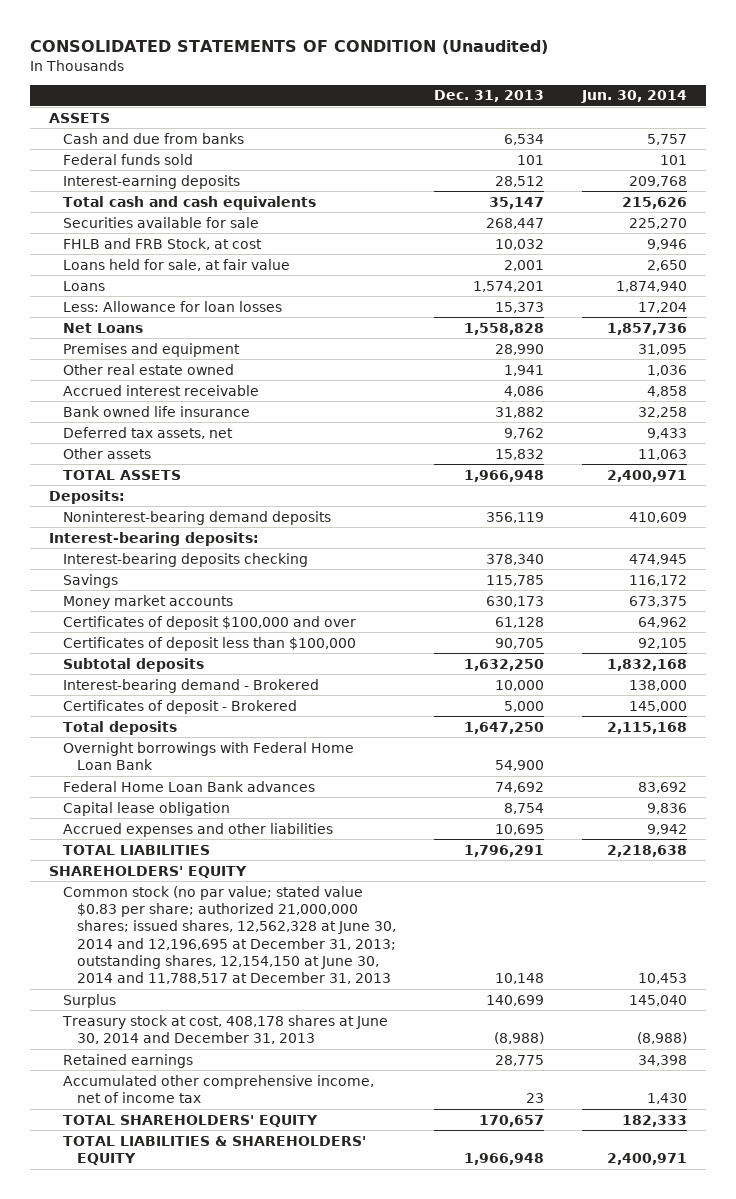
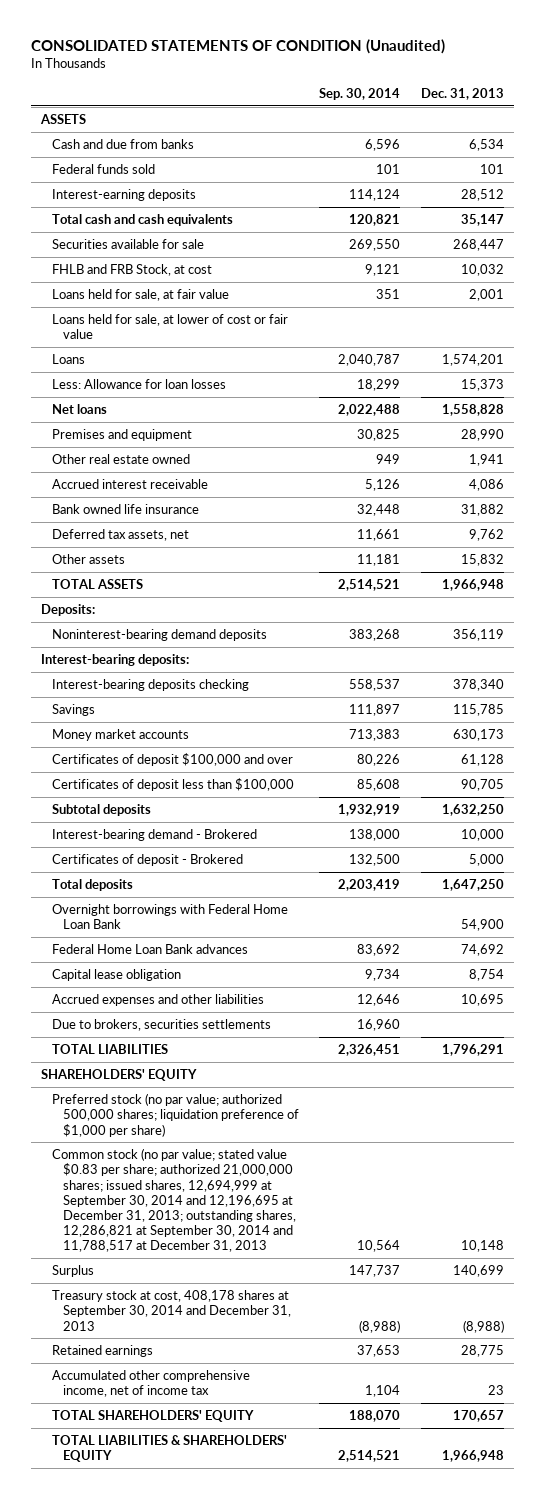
[581,90,688,104] Jun. 30, 2014 -> none
none -> [319,87,401,100] Sep. 30, 2014
none -> [52,314,289,340] Loans held for sale, at lower of cost or fair value
[62,322,143,333] Net Loans -> [52,404,108,415] Net loans
none -> [52,1019,272,1032] Due to brokers, securities settlements
none -> [52,1093,299,1137] Preferred stock (no par value; authorized 500,000 shares; liquidation preference of $1,000 per share)
[62,885,397,985] Common stock (no par value; stated value $0.83 per share; authorized 21,000,000 shares; issued shares, 12,562,328 at June 30, 2014 and 12,196,695 at December 31, 2013; outstanding shares, 12,154,150 at June 30, 2014 and 11,788,517 at December 31, 2013 -> [52,1148,296,1253] Common stock (no par value; stated value $0.83 per share; authorized 21,000,000 shares; issued shares, 12,694,999 at September 30, 2014 and 12,196,695 at December 31, 2013; outstanding shares, 12,286,821 at September 30, 2014 and 11,788,517 at December 31, 2013
[61,1014,388,1045] Treasury stock at cost, 408,178 shares at June 30, 2014 and December 31, 2013 -> [52,1290,291,1331] Treasury stock at cost, 408,178 shares at September 30, 2014 and December 31, 2013

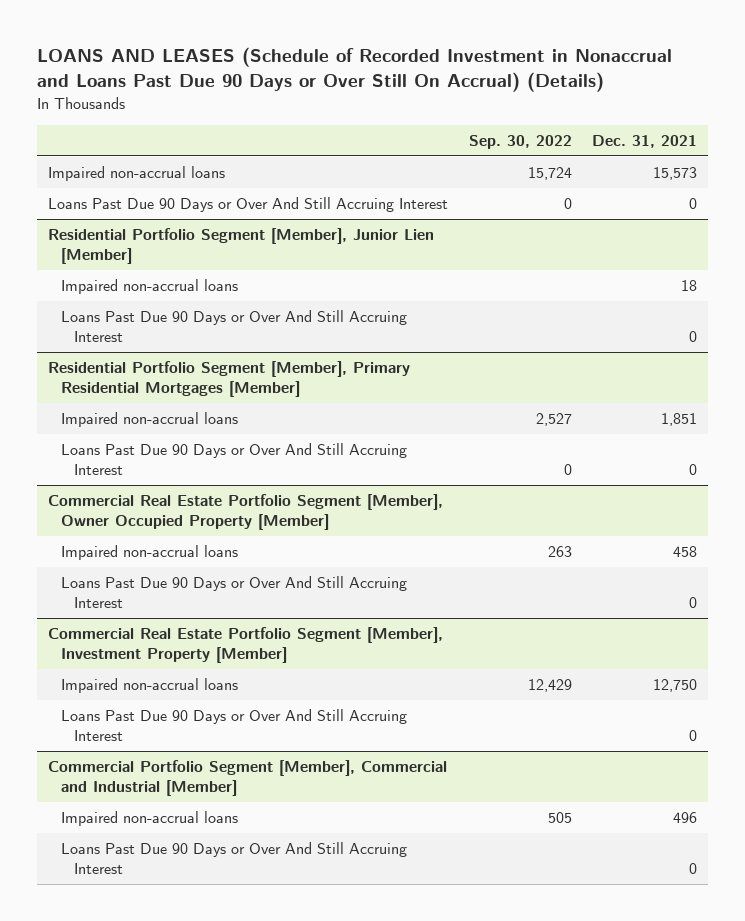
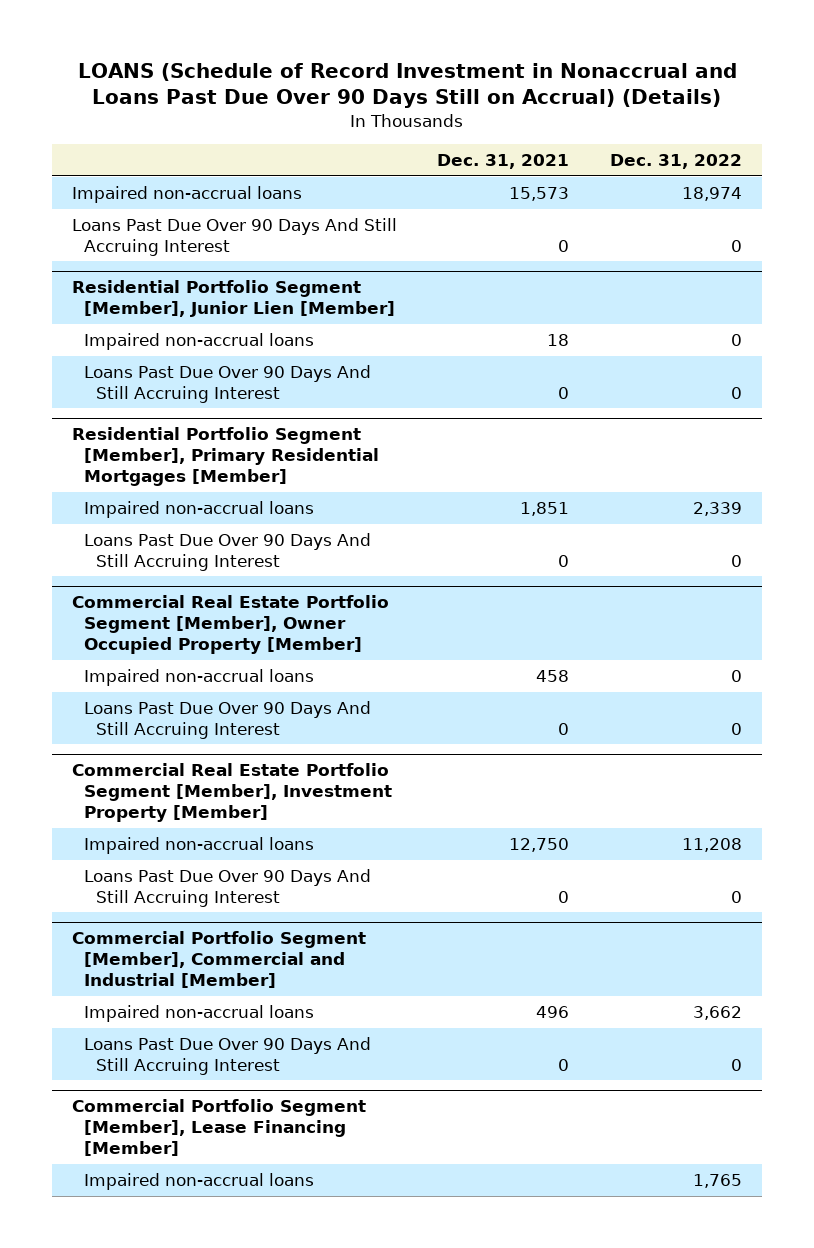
[37,47,673,93] LOANS AND LEASES (Schedule of Recorded Investment in Nonaccrual and Loans Past Due 90 Days or Over Still On Accrual) (Details) -> [77,62,737,109] LOANS (Schedule of Record Investment in Nonaccrual and Loans Past Due Over 90 Days Still on Accrual) (Details)
[468,135,572,150] Sep. 30, 2022 -> none
none -> [609,154,742,170] Dec. 31, 2022
[47,196,448,212] Loans Past Due 90 Days or Over And Still Accruing Interest -> [71,218,397,256] Loans Past Due Over 90 Days And Still Accruing Interest
[60,309,407,343] Loans Past Due 90 Days or Over And Still Accruing Interest -> [83,365,371,403] Loans Past Due Over 90 Days And Still Accruing Interest
[60,442,407,476] Loans Past Due 90 Days or Over And Still Accruing Interest -> [83,533,371,571] Loans Past Due Over 90 Days And Still Accruing Interest
[60,575,407,609] Loans Past Due 90 Days or Over And Still Accruing Interest -> [83,701,371,739] Loans Past Due Over 90 Days And Still Accruing Interest
[60,708,407,742] Loans Past Due 90 Days or Over And Still Accruing Interest -> [83,869,371,907] Loans Past Due Over 90 Days And Still Accruing Interest
[60,841,407,875] Loans Past Due 90 Days or Over And Still Accruing Interest -> [83,1037,371,1075] Loans Past Due Over 90 Days And Still Accruing Interest
none -> [71,1099,366,1156] Commercial Portfolio Segment [Member], Lease Financing [Member]
none -> [83,1173,314,1191] Impaired non-accrual loans

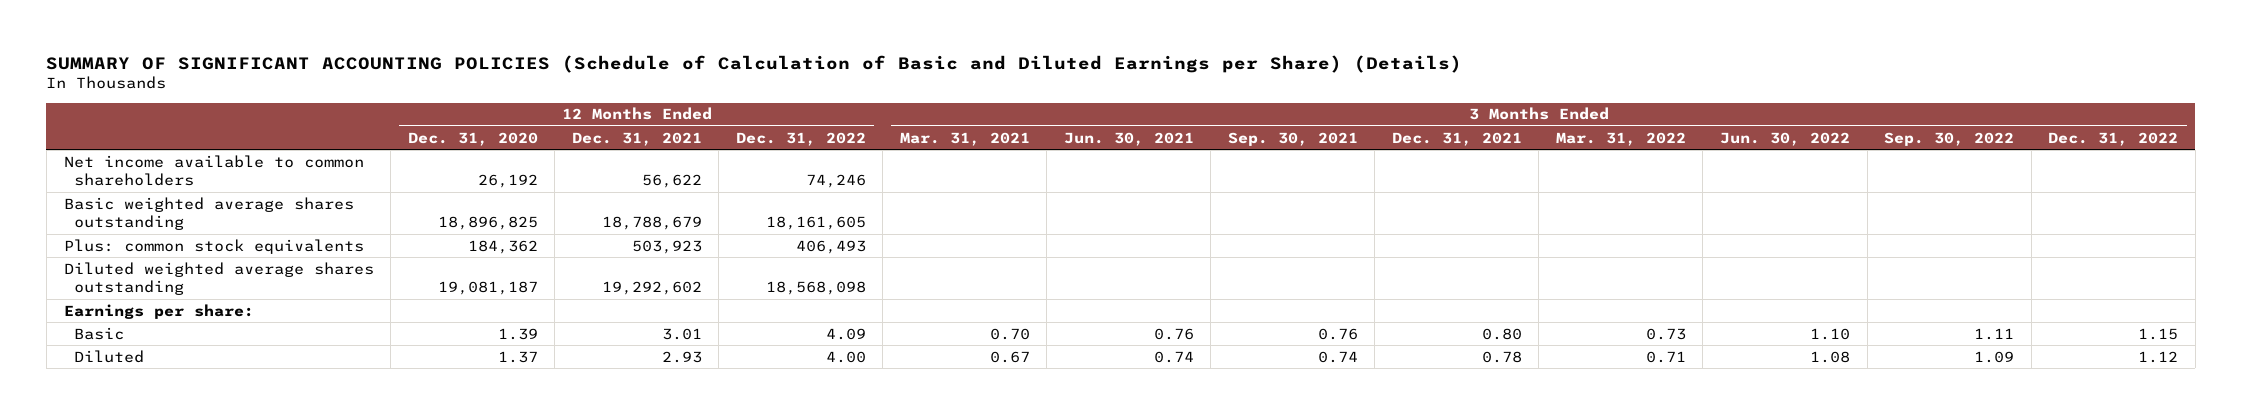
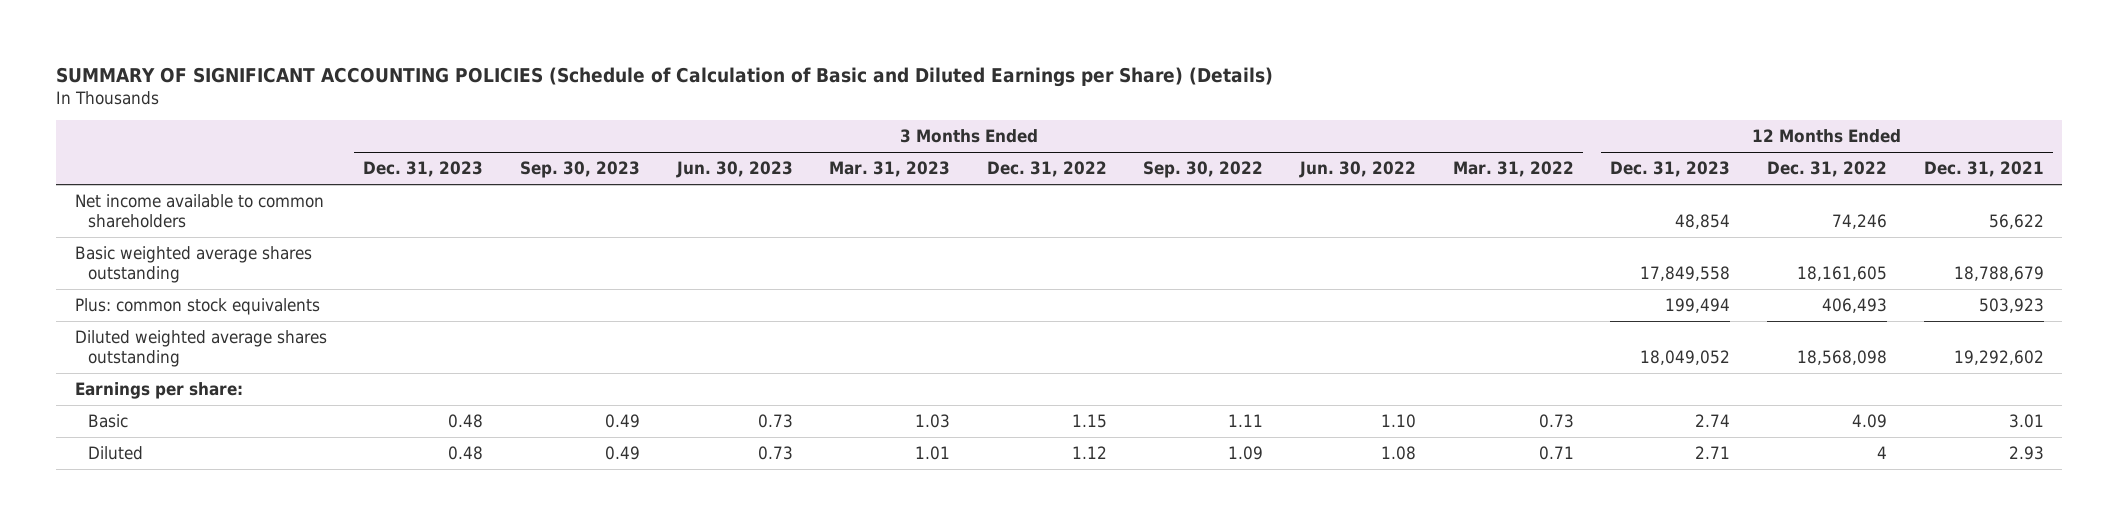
[407,131,538,146] Dec. 31, 2020 -> none
[899,131,1030,146] Mar. 31, 2021 -> none
[1063,131,1194,146] Jun. 30, 2021 -> none
[1227,131,1358,146] Sep. 30, 2021 -> none
[1391,131,1522,146] Dec. 31, 2021 -> none
none -> [363,161,484,178] Dec. 31, 2023
none -> [519,161,640,179] Sep. 30, 2023
none -> [675,161,793,179] Jun. 30, 2023
none -> [829,161,951,178] Mar. 31, 2023
none -> [1610,161,1731,178] Dec. 31, 2023
[825,350,866,363] 4.00 -> [1876,445,1887,459] 4

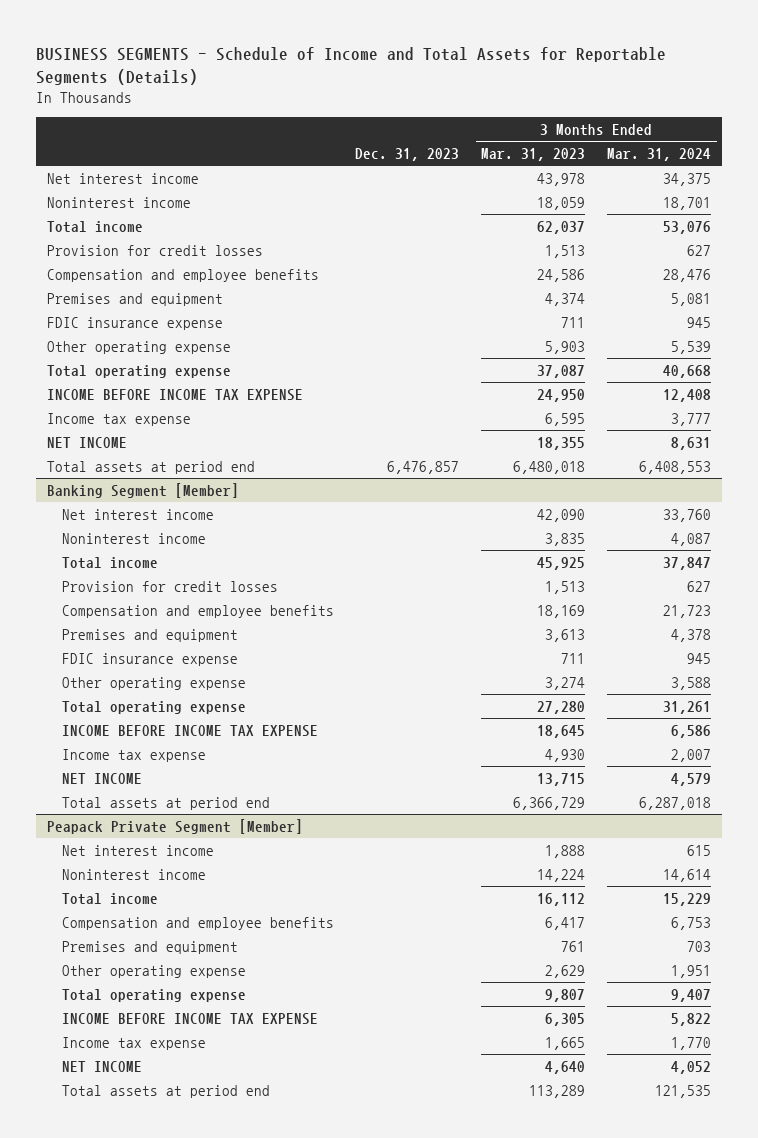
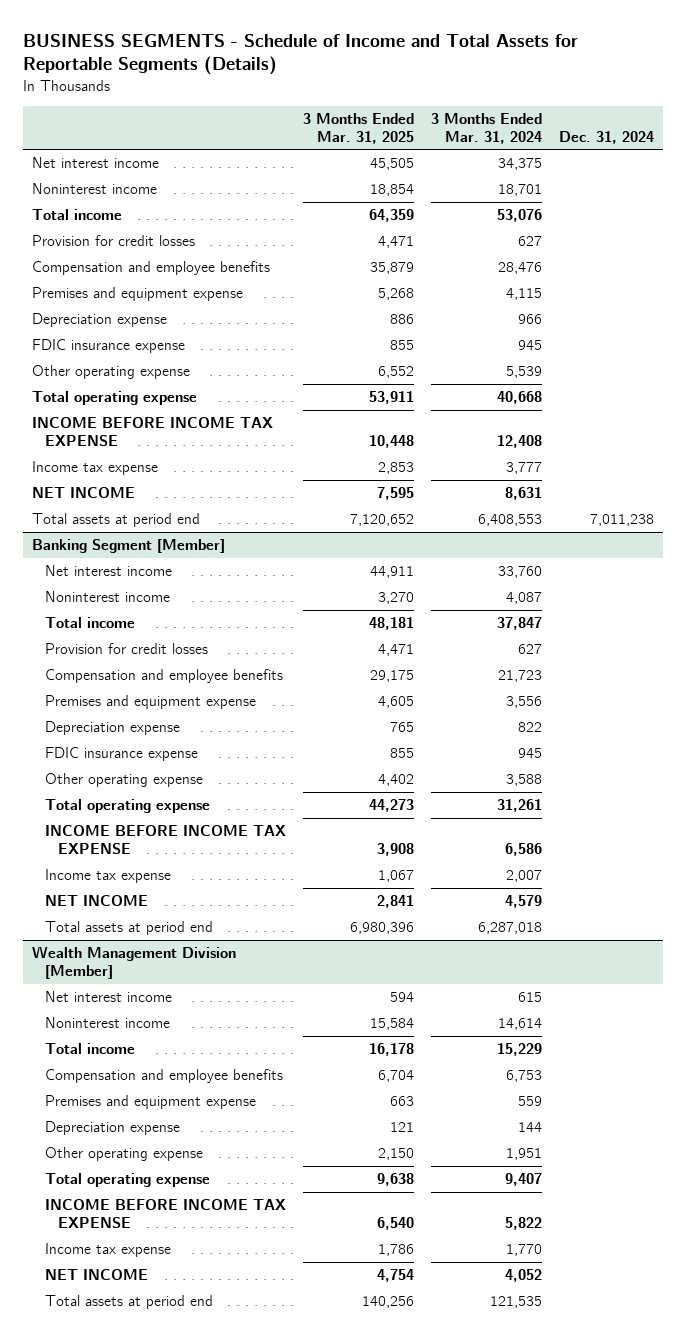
[355,147,460,161] Dec. 31, 2023 -> none
[481,147,586,161] Mar. 31, 2023 -> none
none -> [303,112,415,144] 3 Months Ended Mar. 31, 2025
none -> [559,130,655,144] Dec. 31, 2024
[46,292,223,306] Premises and equipment -> [32,286,244,301] Premises and equipment expense
[671,292,712,306] 5,081 -> [506,287,543,300] 4,115
none -> [32,312,168,327] Depreciation expense
[61,628,238,642] Premises and equipment -> [44,694,256,709] Premises and equipment expense
[671,628,712,642] 4,378 -> [506,695,543,708] 3,556
none -> [44,720,180,735] Depreciation expense
[46,818,303,834] Peapack Private Segment [Member] -> none
none -> [32,945,237,980] Wealth Management Division [Member]
[61,940,238,954] Premises and equipment -> [44,1094,256,1109] Premises and equipment expense
[687,940,712,952] 703 -> [518,1095,543,1106] 559
none -> [44,1120,180,1135] Depreciation expense

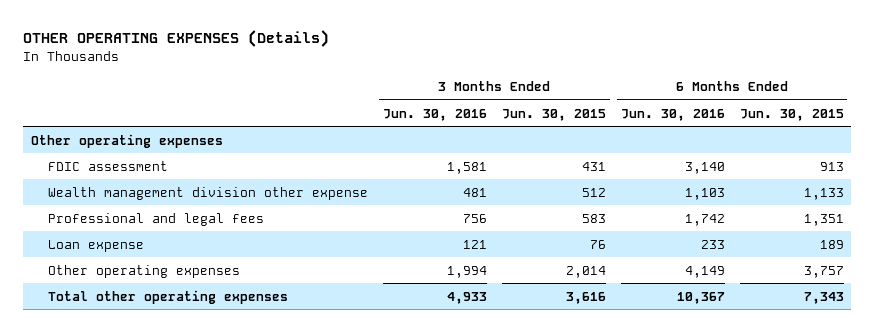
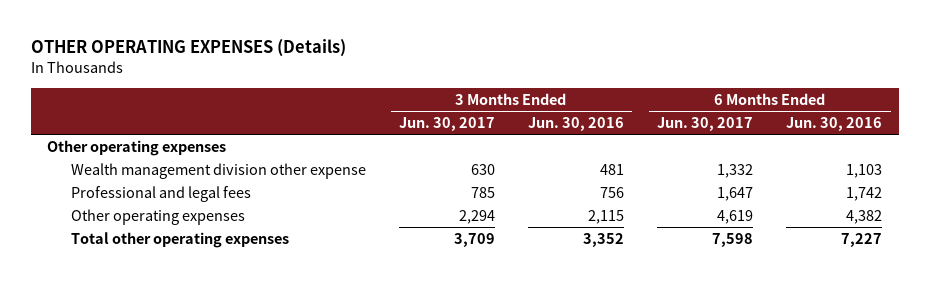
[501,108,606,121] Jun. 30, 2015 -> none
[739,108,844,121] Jun. 30, 2015 -> none
none -> [398,117,495,132] Jun. 30, 2017
none -> [657,117,754,132] Jun. 30, 2017
[47,160,168,171] FDIC assessment -> none
[47,239,144,252] Loan expense -> none
[446,265,487,278] 1,994 -> [587,209,624,224] 2,115
[684,265,725,278] 4,149 -> [846,209,883,224] 4,382
[446,291,487,304] 4,933 -> [582,232,624,247] 3,352
[676,291,725,304] 10,367 -> [841,232,883,247] 7,227

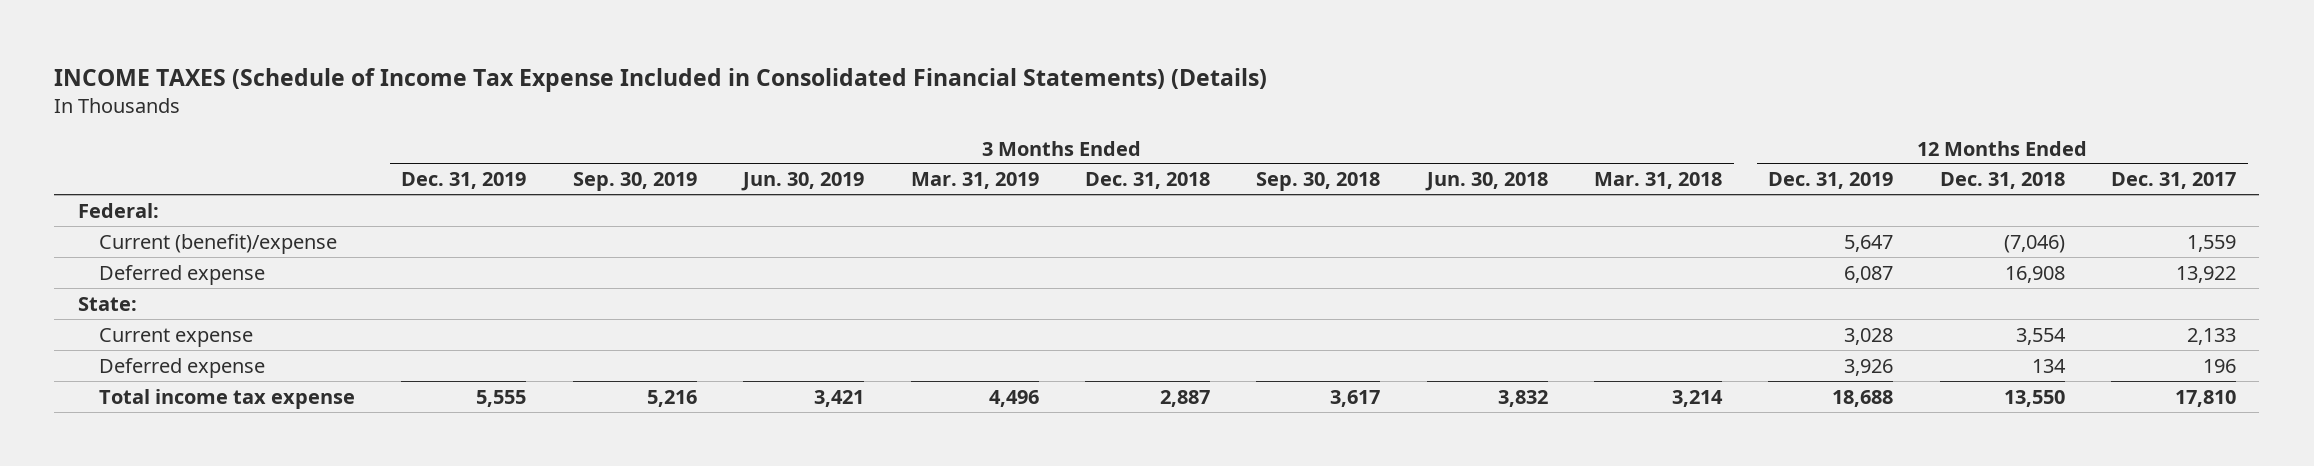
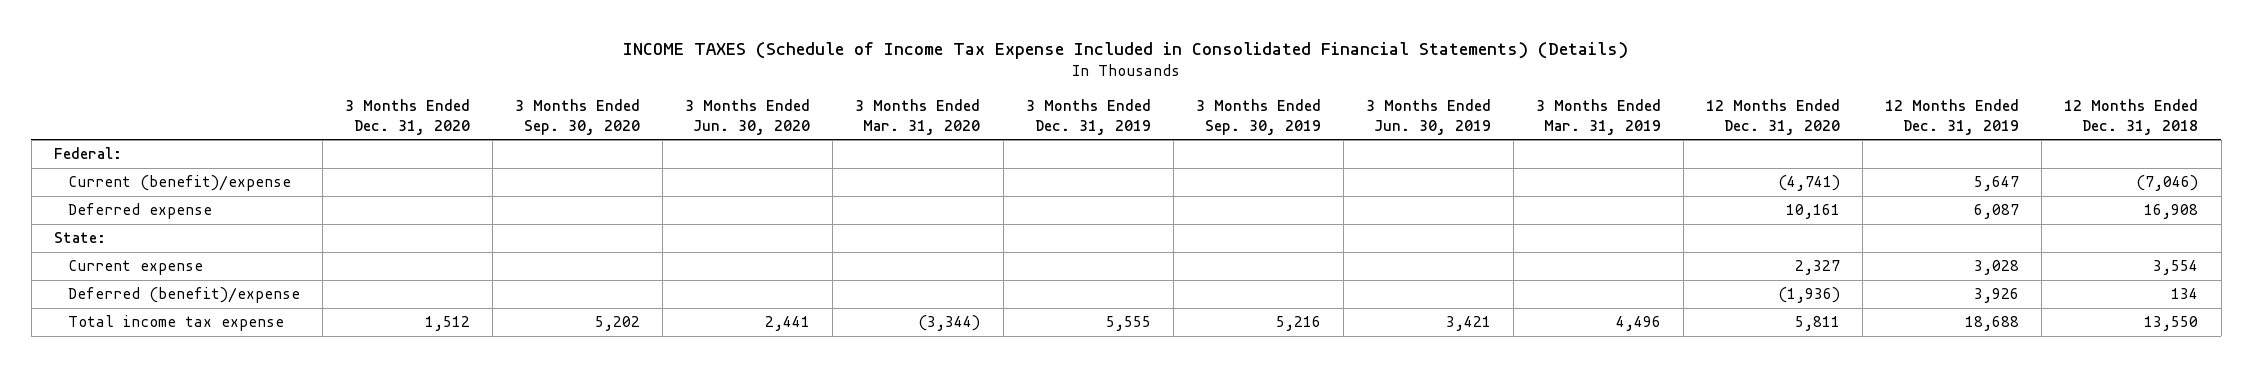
[1084,172,1210,190] Dec. 31, 2018 -> none
[1256,172,1381,192] Sep. 30, 2018 -> none
[1424,172,1548,192] Jun. 30, 2018 -> none
[1593,172,1722,190] Mar. 31, 2018 -> none
[2111,172,2237,190] Dec. 31, 2017 -> none
none -> [345,98,471,135] 3 Months Ended Dec. 31, 2020
none -> [515,98,641,135] 3 Months Ended Sep. 30, 2020
none -> [685,98,811,135] 3 Months Ended Jun. 30, 2020
none -> [855,98,981,135] 3 Months Ended Mar. 31, 2020
none -> [1706,98,1841,135] 12 Months Ended Dec. 31, 2020
[99,357,266,378] Deferred expense -> [67,287,300,304] Deferred (benefit)/expense

